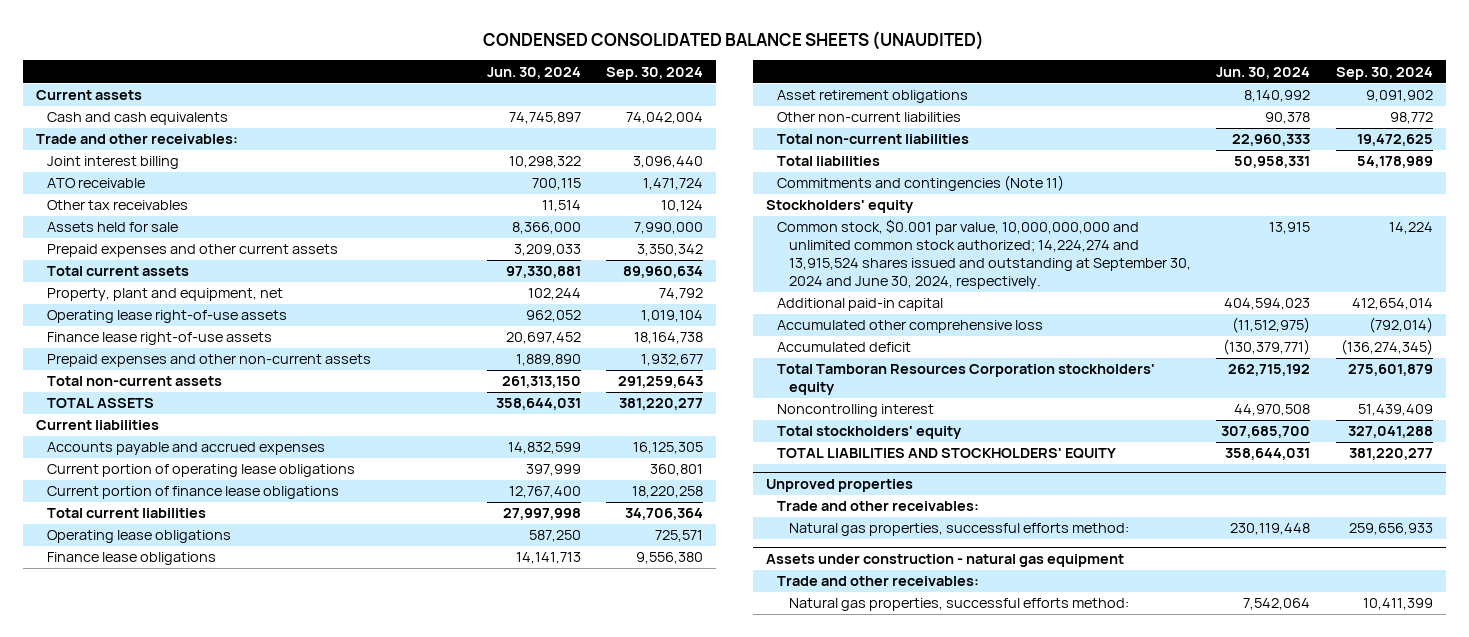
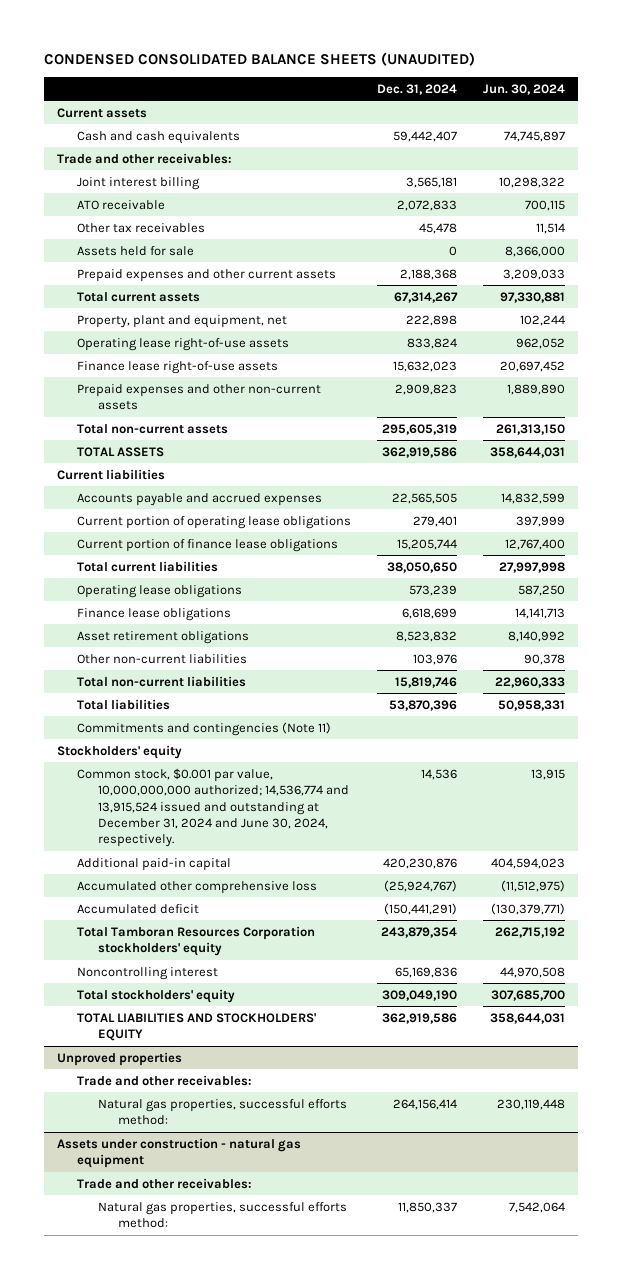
[606,66,704,80] Sep. 30, 2024 -> none
none -> [377,83,458,95] Dec. 31, 2024
[777,219,1191,289] Common stock, $0.001 par value, 10,000,000,000 and unlimited common stock authorized; 14,224,274 and 13,915,524 shares issued and outstanding at September 30, 2024 and June 30, 2024, respectively. -> [77,767,349,848] Common stock, $0.001 par value, 10,000,000,000 authorized; 14,536,774 and 13,915,524 issued and outstanding at December 31, 2024 and June 30, 2024, respectively.

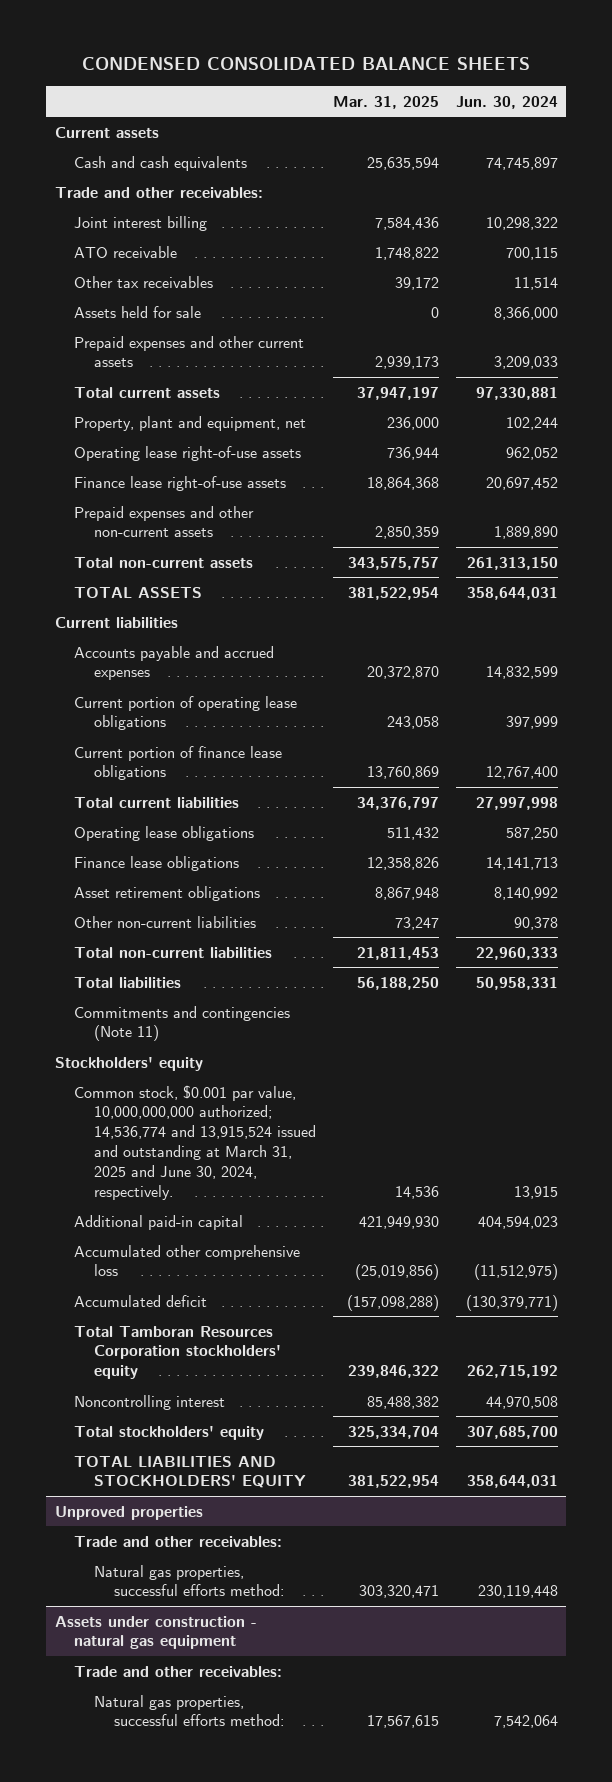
[43,52,475,67] CONDENSED CONSOLIDATED BALANCE SHEETS (UNAUDITED) -> [82,57,531,71] CONDENSED CONSOLIDATED BALANCE SHEETS
[377,83,458,95] Dec. 31, 2024 -> none
none -> [332,95,439,109] Mar. 31, 2025
[77,767,349,848] Common stock, $0.001 par value, 10,000,000,000 authorized; 14,536,774 and 13,915,524 issued and outstanding at December 31, 2024 and June 30, 2024, respectively. -> [74,1084,317,1200] Common stock, $0.001 par value, 10,000,000,000 authorized; 14,536,774 and 13,915,524 issued and outstanding at March 31, 2025 and June 30, 2024, respectively.

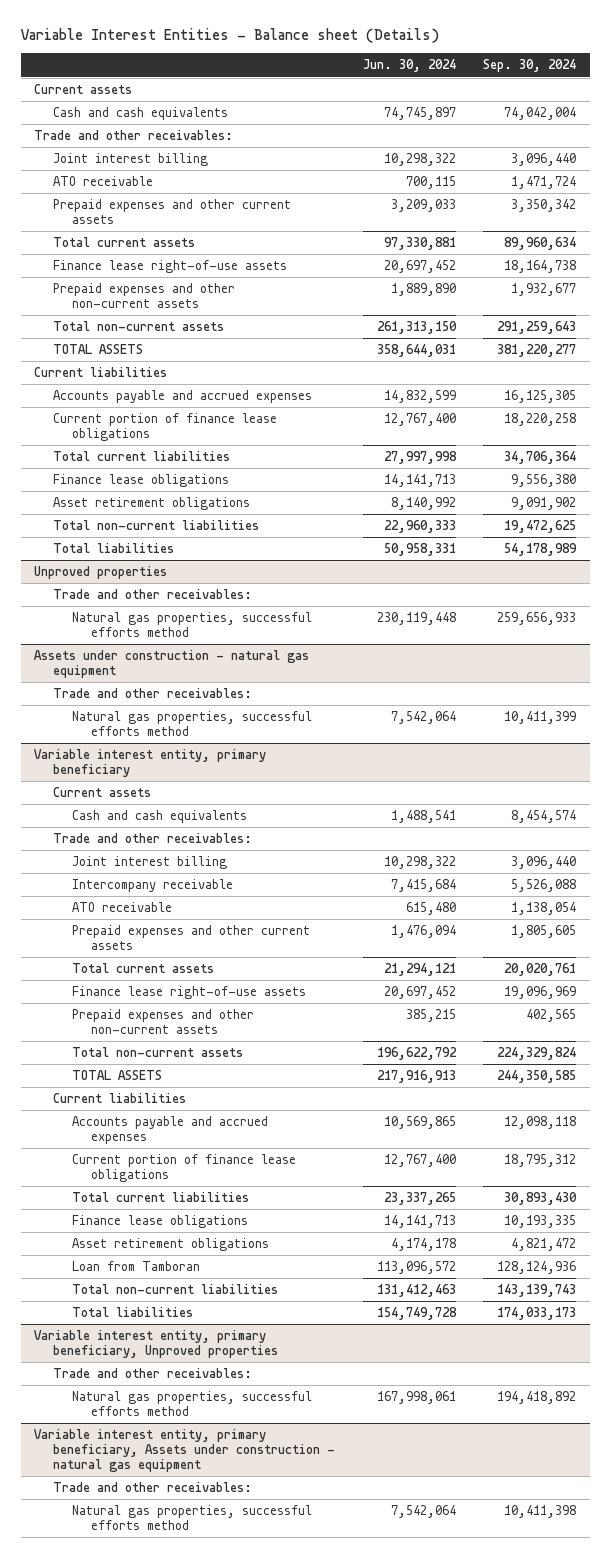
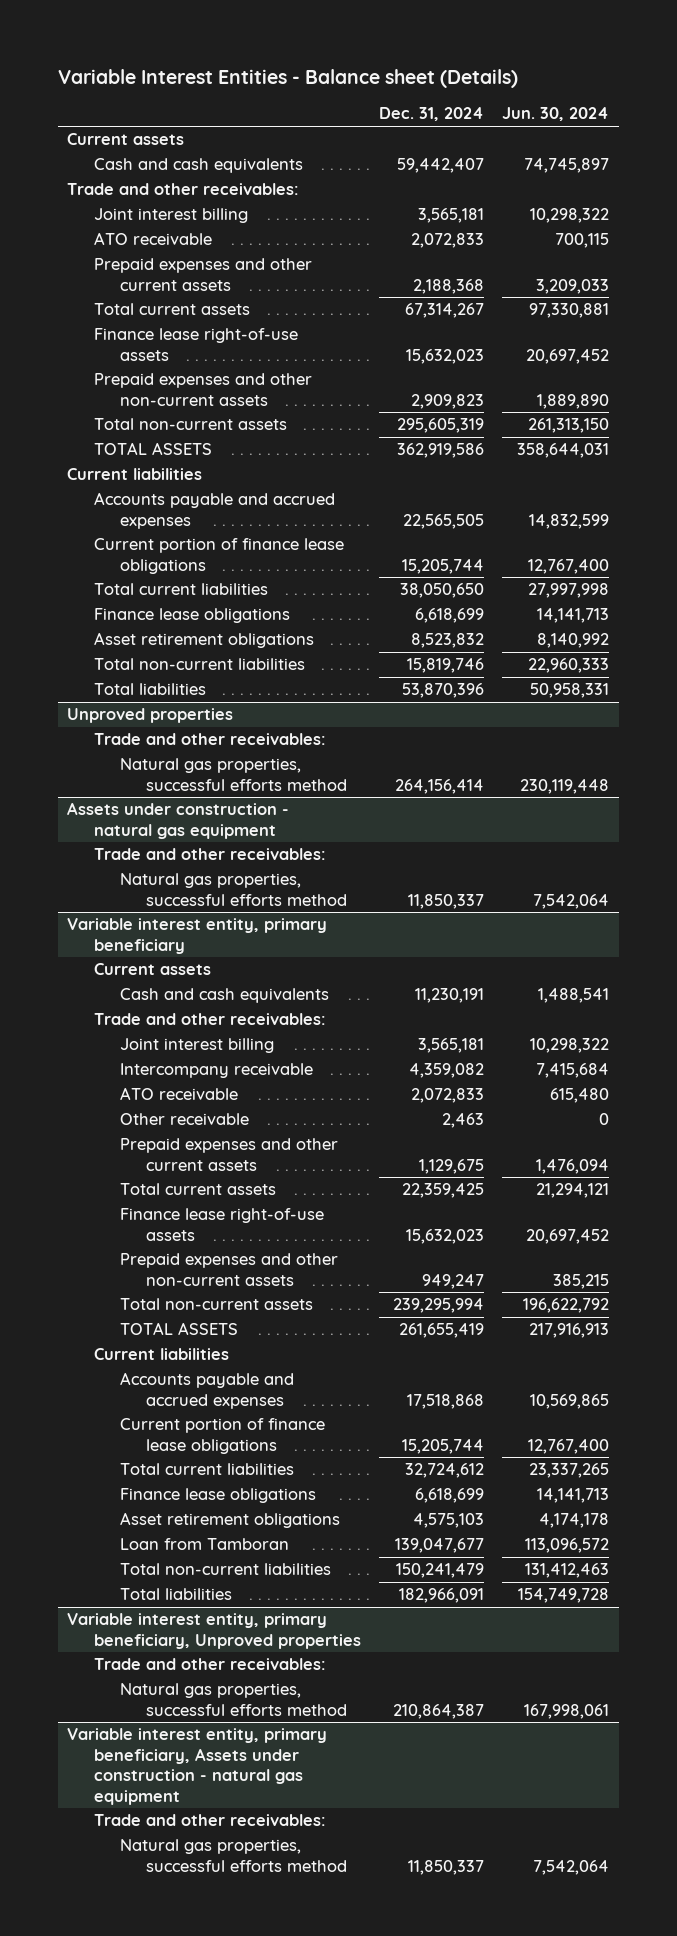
[483,59,577,73] Sep. 30, 2024 -> none
none -> [379,107,485,122] Dec. 31, 2024
none -> [119,1113,249,1126] Other receivable

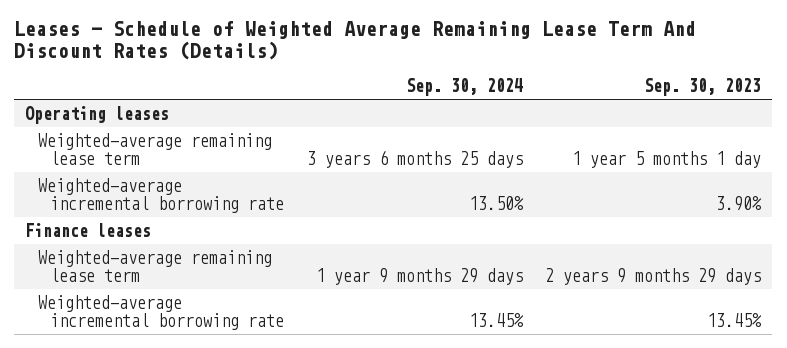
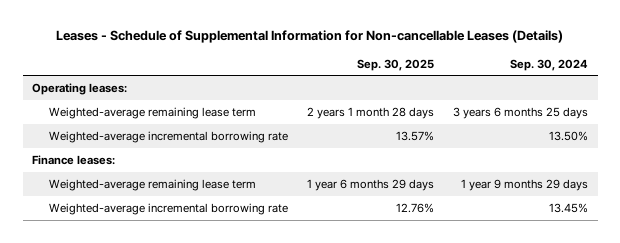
[14,21,697,61] Leases - Schedule of Weighted Average Remaining Lease Term And Discount Rates (Details) -> [56,30,564,44] Leases - Schedule of Supplemental Information for Non-cancellable Leases (Details)
[644,78,762,97] Sep. 30, 2023 -> none
none -> [356,58,434,71] Sep. 30, 2025
[25,105,170,124] Operating leases -> [32,82,128,95] Operating leases:
[25,222,152,237] Finance leases -> [32,154,116,165] Finance leases:

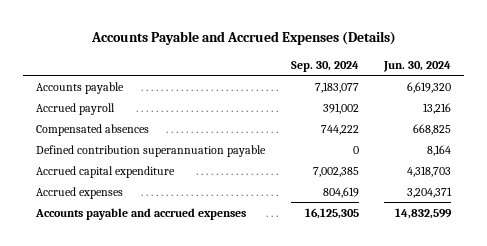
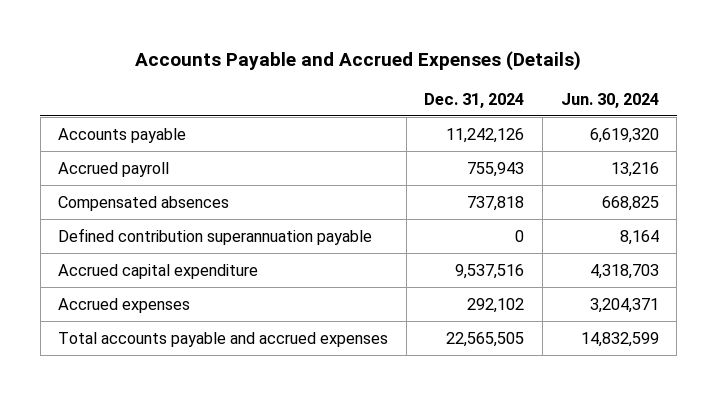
[290,60,359,72] Sep. 30, 2024 -> none
none -> [424,92,525,108] Dec. 31, 2024
[34,207,246,220] Accounts payable and accrued expenses -> [58,331,389,347] Total accounts payable and accrued expenses

